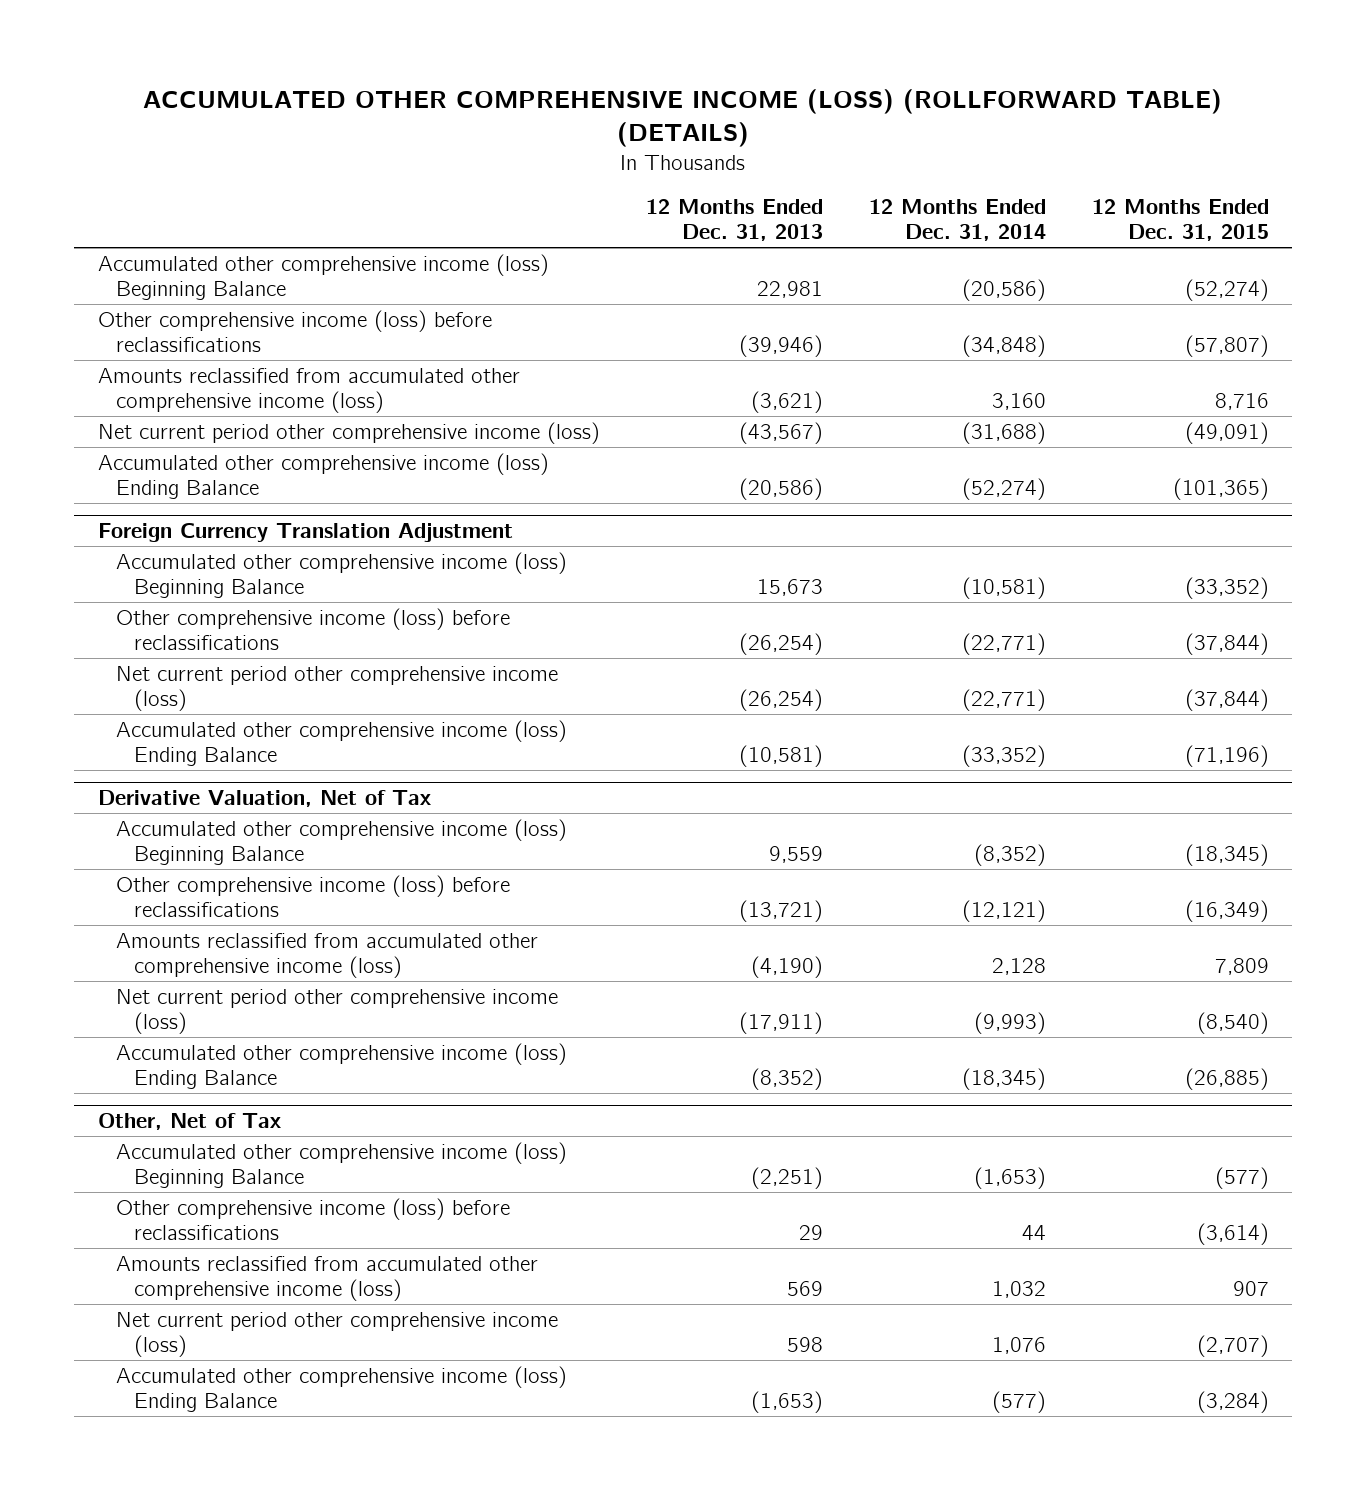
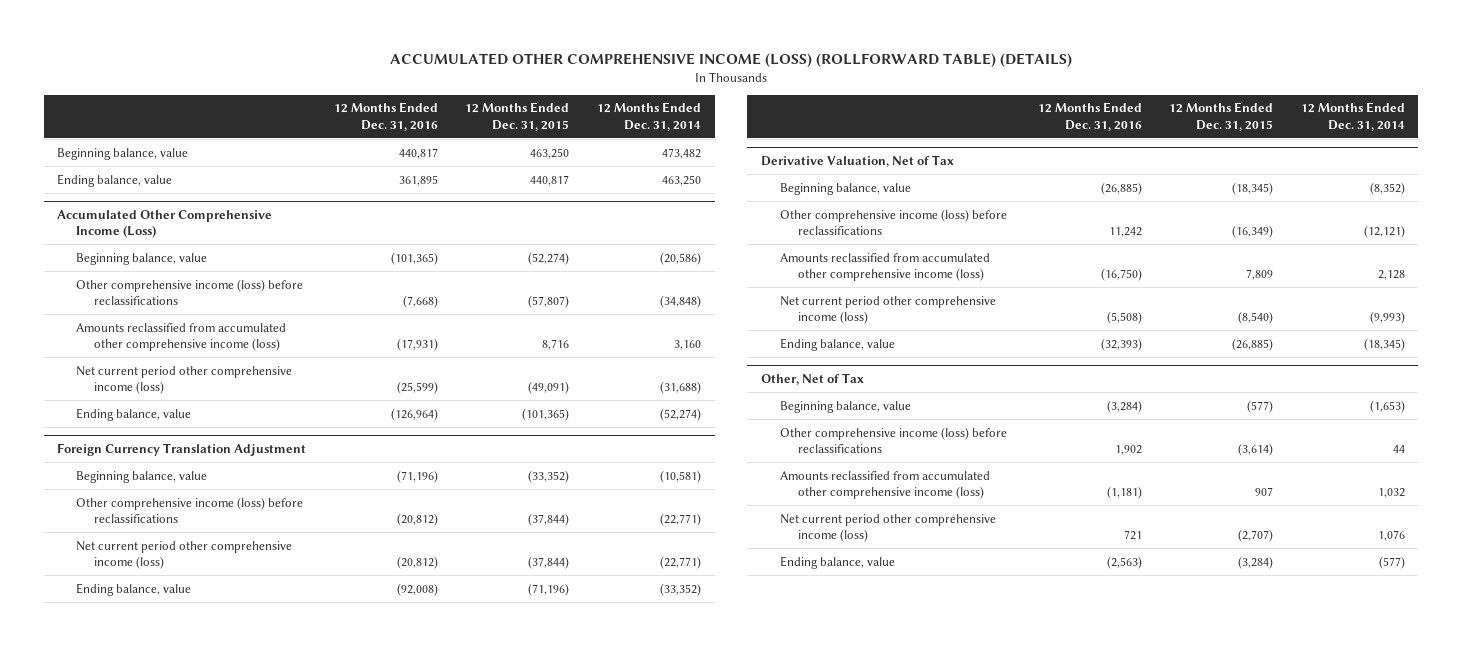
[645,199,823,242] 12 Months Ended Dec. 31, 2013 -> none
none -> [333,102,438,131] 12 Months Ended Dec. 31, 2016
none -> [57,147,189,160] Beginning balance, value
none -> [57,173,173,187] Ending balance, value
none -> [57,209,273,239] Accumulated Other Comprehensive Income (Loss)
[97,253,549,300] Accumulated other comprehensive income (loss) Beginning Balance -> [75,252,207,265] Beginning balance, value
[97,452,549,499] Accumulated other comprehensive income (loss) Ending Balance -> [75,407,191,421] Ending balance, value
[115,551,567,598] Accumulated other comprehensive income (loss) Beginning Balance -> [75,470,207,483] Beginning balance, value
[115,719,567,766] Accumulated other comprehensive income (loss) Ending Balance -> [75,582,191,596] Ending balance, value
[115,818,567,865] Accumulated other comprehensive income (loss) Beginning Balance -> [779,182,911,195] Beginning balance, value
[115,1042,567,1089] Accumulated other comprehensive income (loss) Ending Balance -> [779,337,895,351] Ending balance, value
[115,1141,567,1188] Accumulated other comprehensive income (loss) Beginning Balance -> [779,400,911,413] Beginning balance, value
[115,1365,567,1412] Accumulated other comprehensive income (loss) Ending Balance -> [779,555,895,569] Ending balance, value

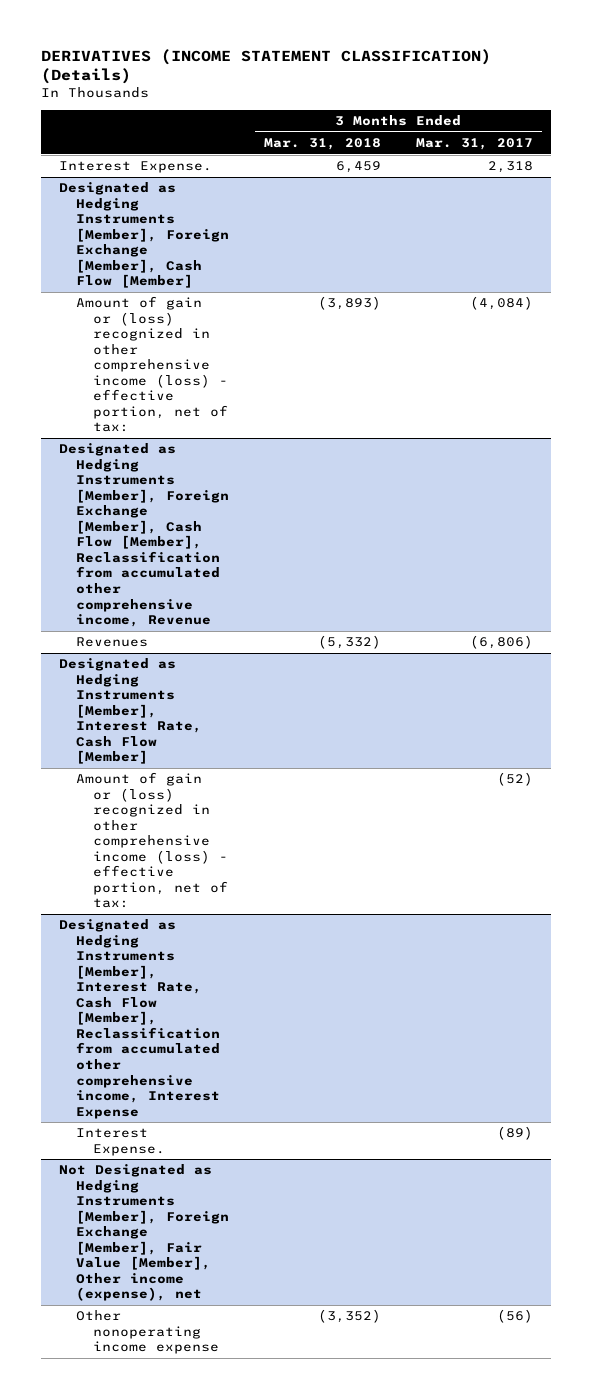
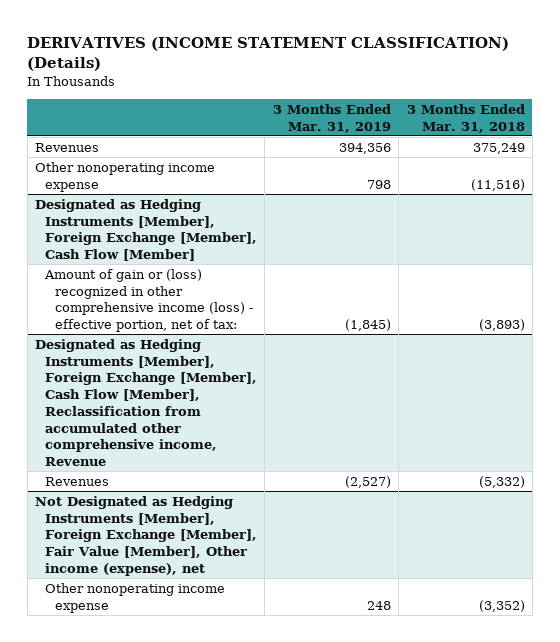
[416,138,534,151] Mar. 31, 2017 -> none
none -> [272,103,391,133] 3 Months Ended Mar. 31, 2019
[58,161,212,174] Interest Expense. -> none
none -> [35,142,100,152] Revenues
none -> [35,161,216,192] Other nonoperating income expense
[58,658,202,765] Designated as Hedging Instruments [Member], Interest Rate, Cash Flow [Member] -> none
[75,772,229,909] Amount of gain or (loss) recognized in other comprehensive income (loss) - effective portion, net of tax: -> none
[58,919,220,1119] Designated as Hedging Instruments [Member], Interest Rate, Cash Flow [Member], Reclassification from accumulated other comprehensive income, Interest Expense -> none
[75,1128,166,1156] Interest Expense. -> none

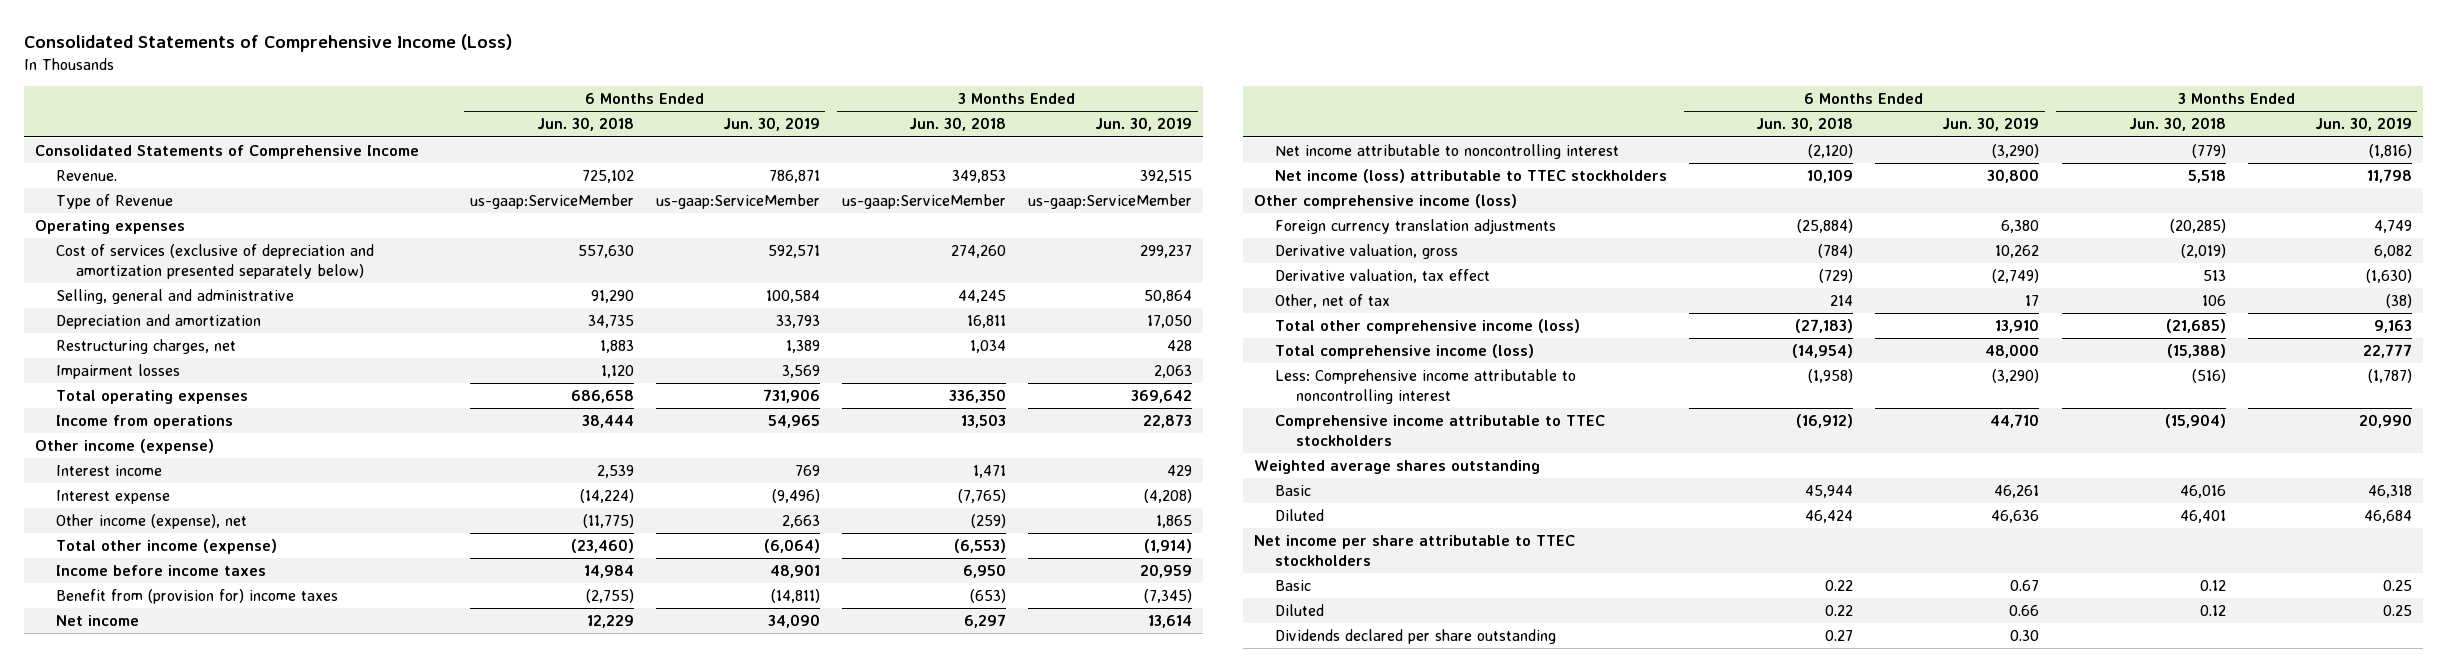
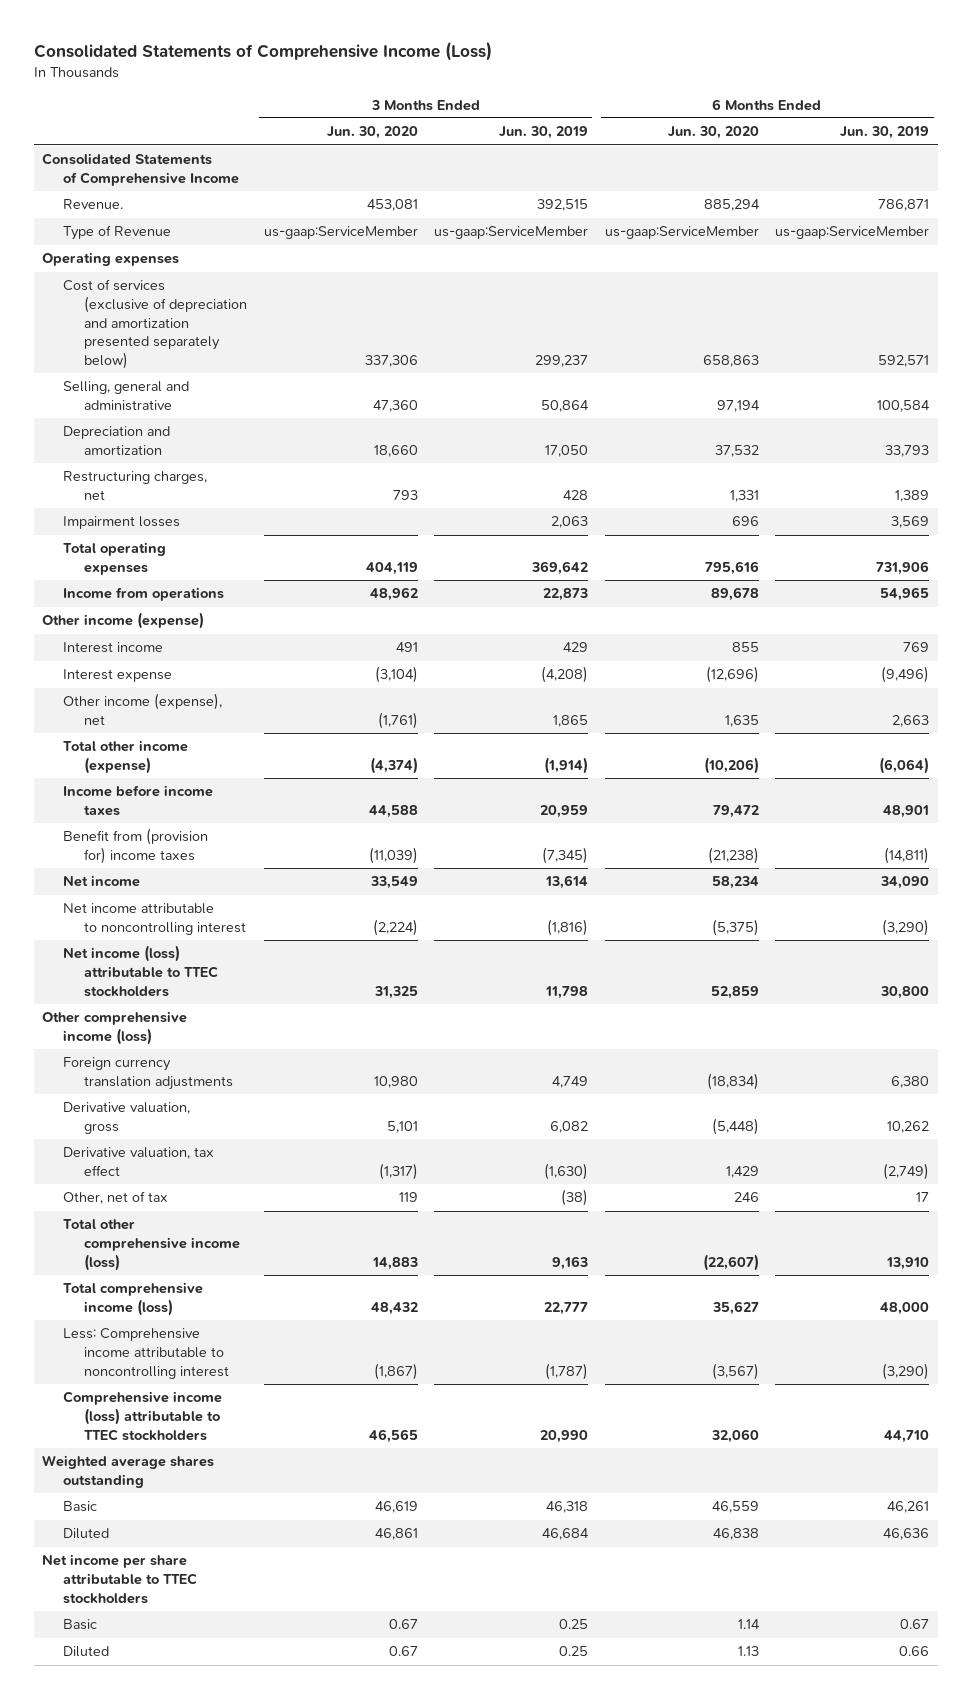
[536,117,634,132] Jun. 30, 2018 -> none
[909,117,1007,132] Jun. 30, 2018 -> none
none -> [326,126,418,140] Jun. 30, 2020
none -> [667,126,759,140] Jun. 30, 2020
[1275,415,1606,447] Comprehensive income attributable to TTEC stockholders -> [63,1391,223,1441] Comprehensive income (loss) attributable to TTEC stockholders
[1275,629,1557,645] Dividends declared per share outstanding -> none

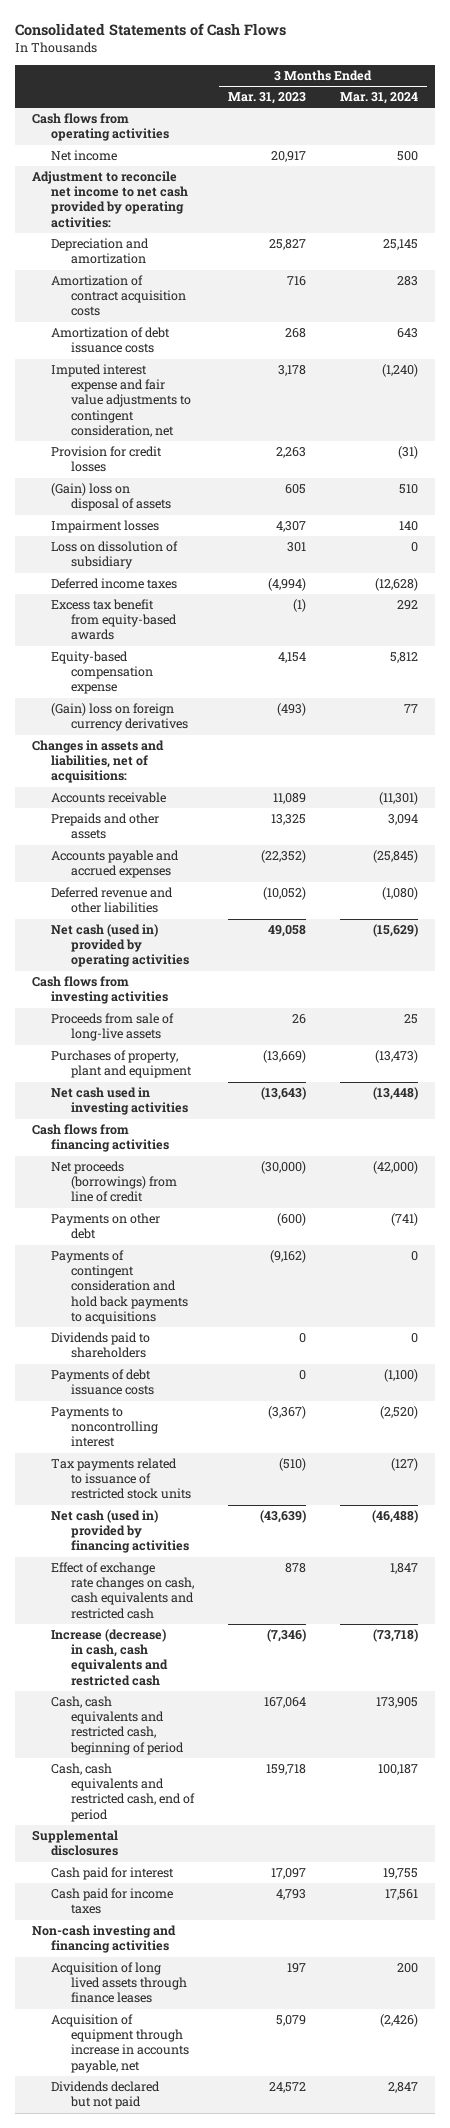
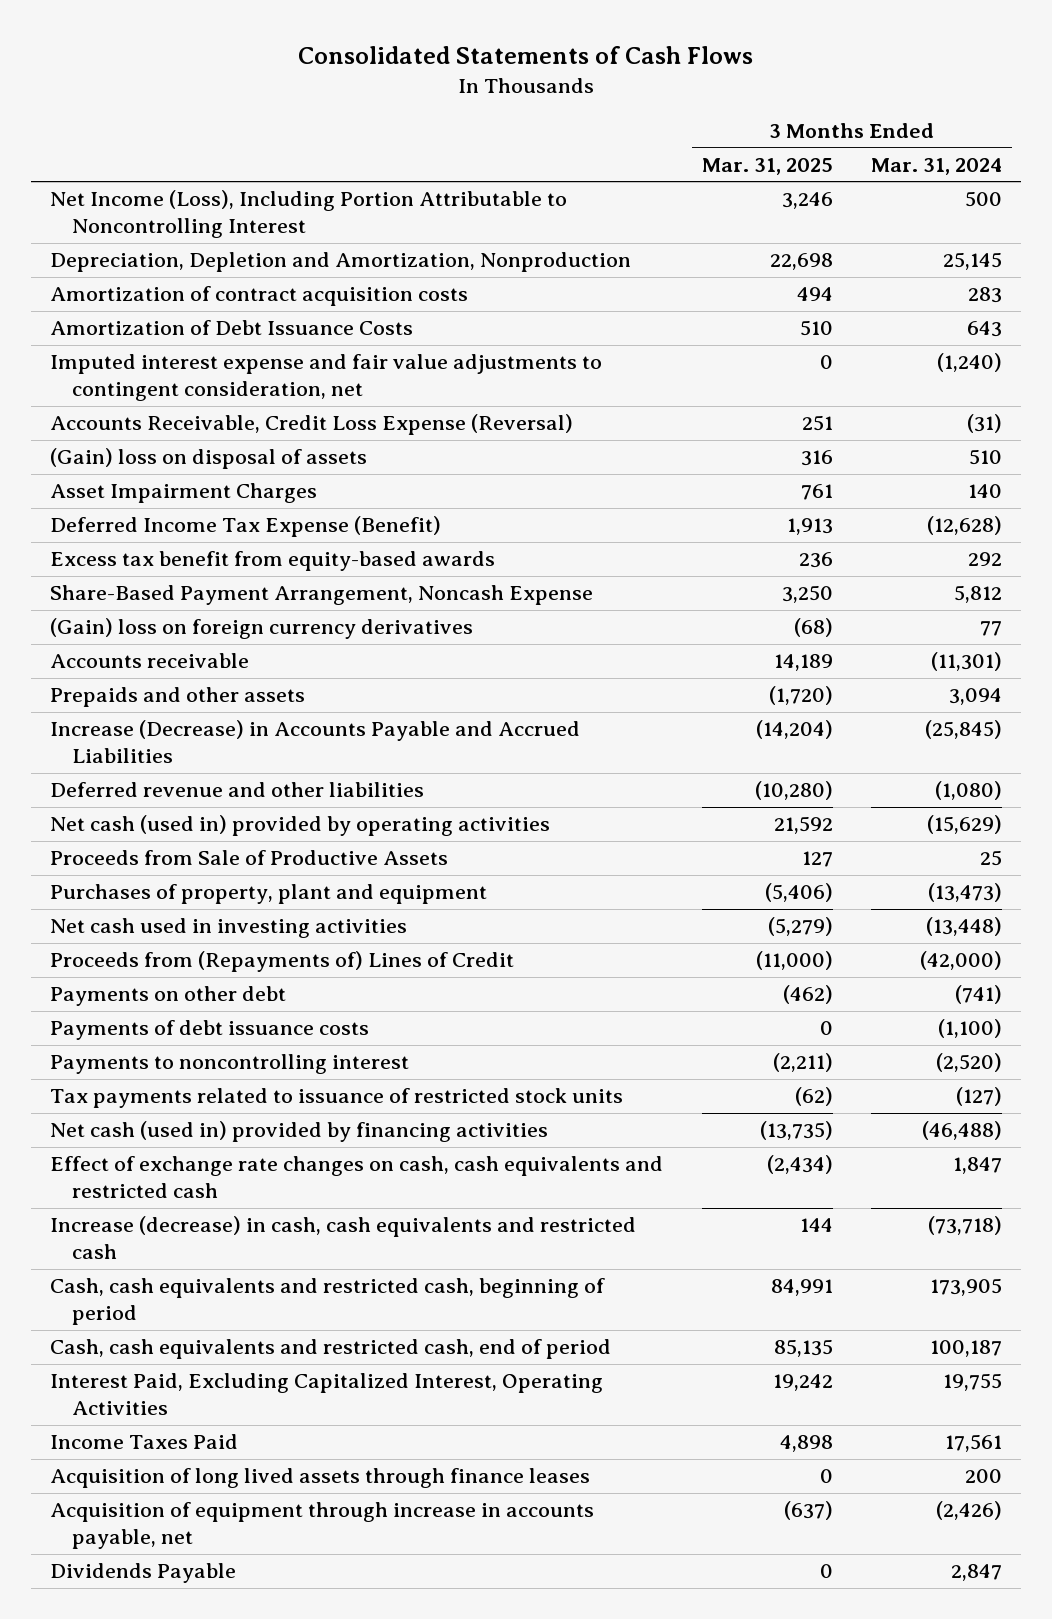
[227,92,306,105] Mar. 31, 2023 -> none
none -> [701,157,833,175] Mar. 31, 2025
[32,113,170,142] Cash flows from operating activities -> none
[32,171,189,228] Adjustment to reconcile net income to net cash provided by operating activities: -> none
[51,150,118,162] Net income -> [50,190,568,239] Net Income (Loss), Including Portion Attributable to Noncontrolling Interest
[51,238,150,265] Depreciation and amortization -> [50,252,632,273] Depreciation, Depletion and Amortization, Nonproduction
[51,327,171,354] Amortization of debt issuance costs -> [50,320,414,336] Amortization of Debt Issuance Costs
[51,446,163,473] Provision for credit losses -> [50,414,574,436] Accounts Receivable, Credit Loss Expense (Reversal)
[51,541,179,570] Loss on dissolution of subsidiary -> none
[51,520,160,534] Impairment losses -> [50,483,318,504] Asset Impairment Charges
[51,578,178,590] Deferred income taxes -> [50,516,442,538] Deferred Income Tax Expense (Benefit)
[51,651,153,695] Equity-based compensation expense -> [50,585,594,606] Share-Based Payment Arrangement, Noncash Expense
[32,740,165,784] Changes in assets and liabilities, net of acquisitions: -> none
[51,850,180,879] Accounts payable and accrued expenses -> [50,720,581,764] Increase (Decrease) in Accounts Payable and Accrued Liabilities
[32,976,169,1005] Cash flows from investing activities -> none
[51,1013,175,1042] Proceeds from sale of long-live assets -> [50,850,449,866] Proceeds from Sale of Productive Assets
[32,1124,170,1153] Cash flows from financing activities -> none
[51,1161,177,1203] Net proceeds (borrowings) from line of credit -> [50,951,515,973] Proceeds from (Repayments of) Lines of Credit
[51,1250,188,1324] Payments of contingent consideration and hold back payments to acquisitions -> none
[51,1332,151,1359] Dividends paid to shareholders -> none
[32,1830,119,1857] Supplemental disclosures -> none
[32,1925,177,1954] Non-cash investing and financing activities -> none
[51,1867,175,1881] Cash paid for interest -> [50,1373,604,1416] Interest Paid, Excluding Capitalized Interest, Operating Activities
[51,1888,174,1915] Cash paid for income taxes -> [50,1434,239,1450] Income Taxes Paid
[51,2081,161,2110] Dividends declared but not paid -> [50,1563,237,1584] Dividends Payable

